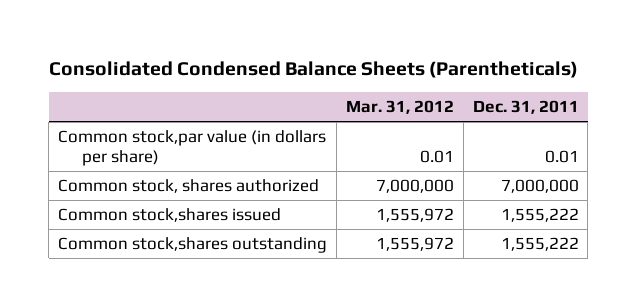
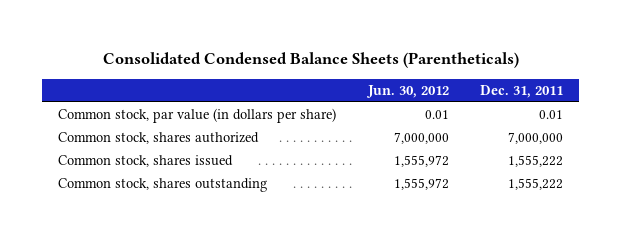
[345,100,454,115] Mar. 31, 2012 -> none
none -> [365,84,449,98] Jun. 30, 2012
[58,130,327,167] Common stock,par value (in dollars per share) -> [57,108,336,124] Common stock, par value (in dollars per share)
[58,208,282,223] Common stock,shares issued -> [57,155,233,168] Common stock, shares issued
[58,237,328,254] Common stock,shares outstanding -> [57,178,267,193] Common stock, shares outstanding

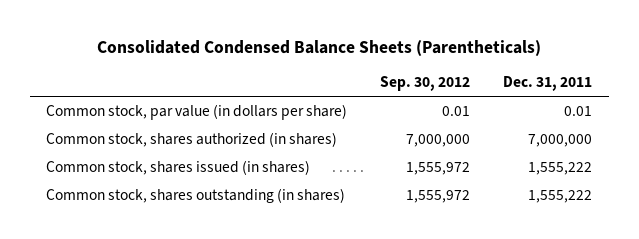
[365,84,449,98] Jun. 30, 2012 -> none
none -> [380,76,471,92] Sep. 30, 2012
[57,132,259,145] Common stock, shares authorized -> [46,131,338,147] Common stock, shares authorized (in shares)
[57,155,233,168] Common stock, shares issued -> [46,159,311,175] Common stock, shares issued (in shares)
[57,178,267,193] Common stock, shares outstanding -> [46,187,346,203] Common stock, shares outstanding (in shares)

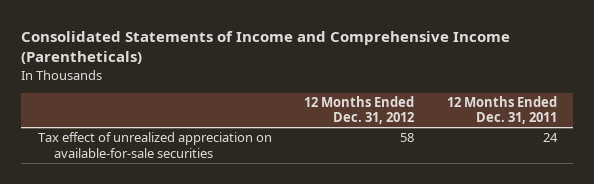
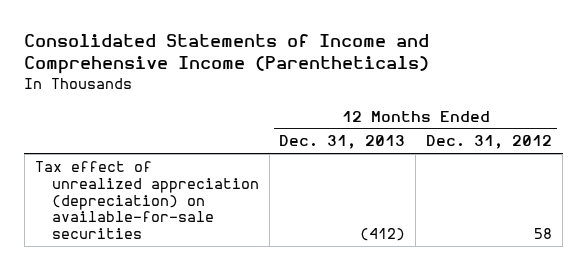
[446,96,557,125] 12 Months Ended Dec. 31, 2011 -> none
none -> [279,135,406,150] Dec. 31, 2013
[37,132,272,158] Tax effect of unrealized appreciation on available-for-sale securities -> [34,160,259,240] Tax effect of unrealized appreciation (depreciation) on available-for-sale securities

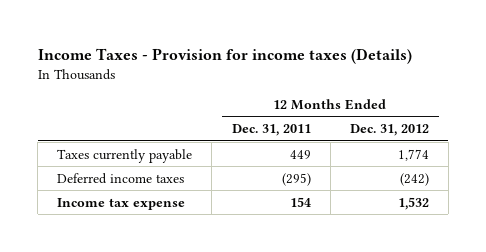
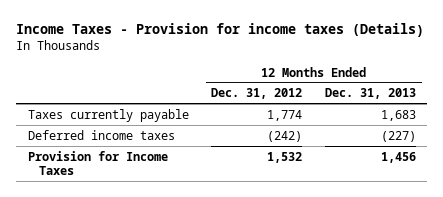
[231,124,311,137] Dec. 31, 2011 -> none
none -> [324,88,416,100] Dec. 31, 2013
[57,197,186,210] Income tax expense -> [27,150,168,176] Provision for Income Taxes

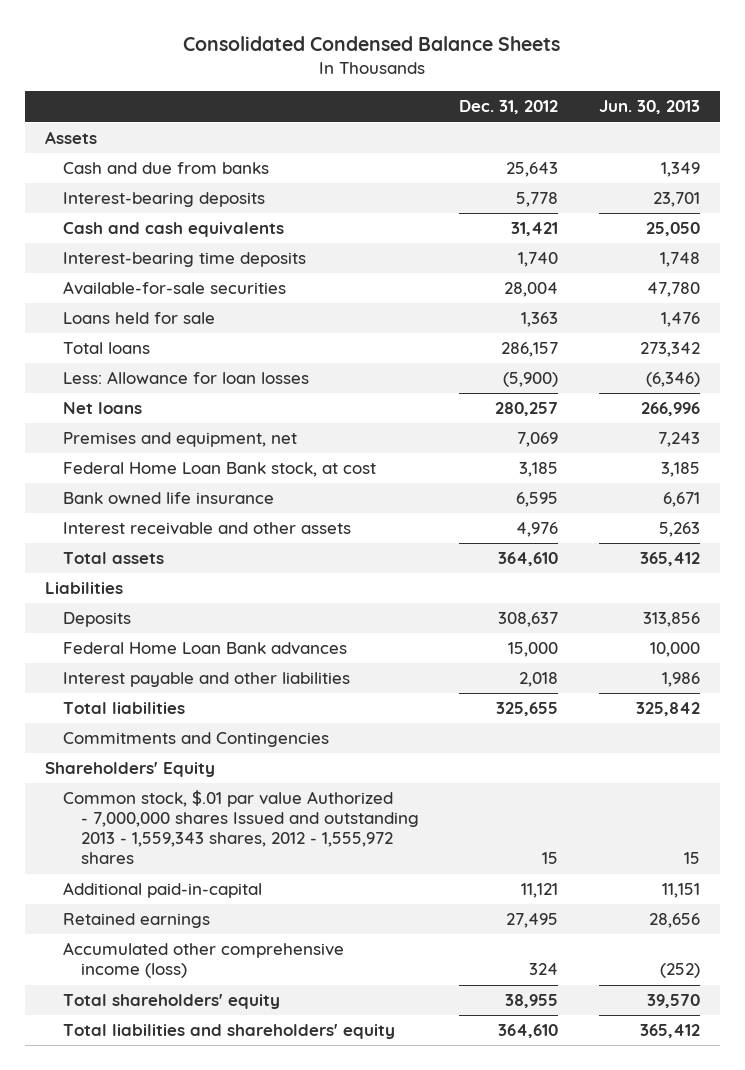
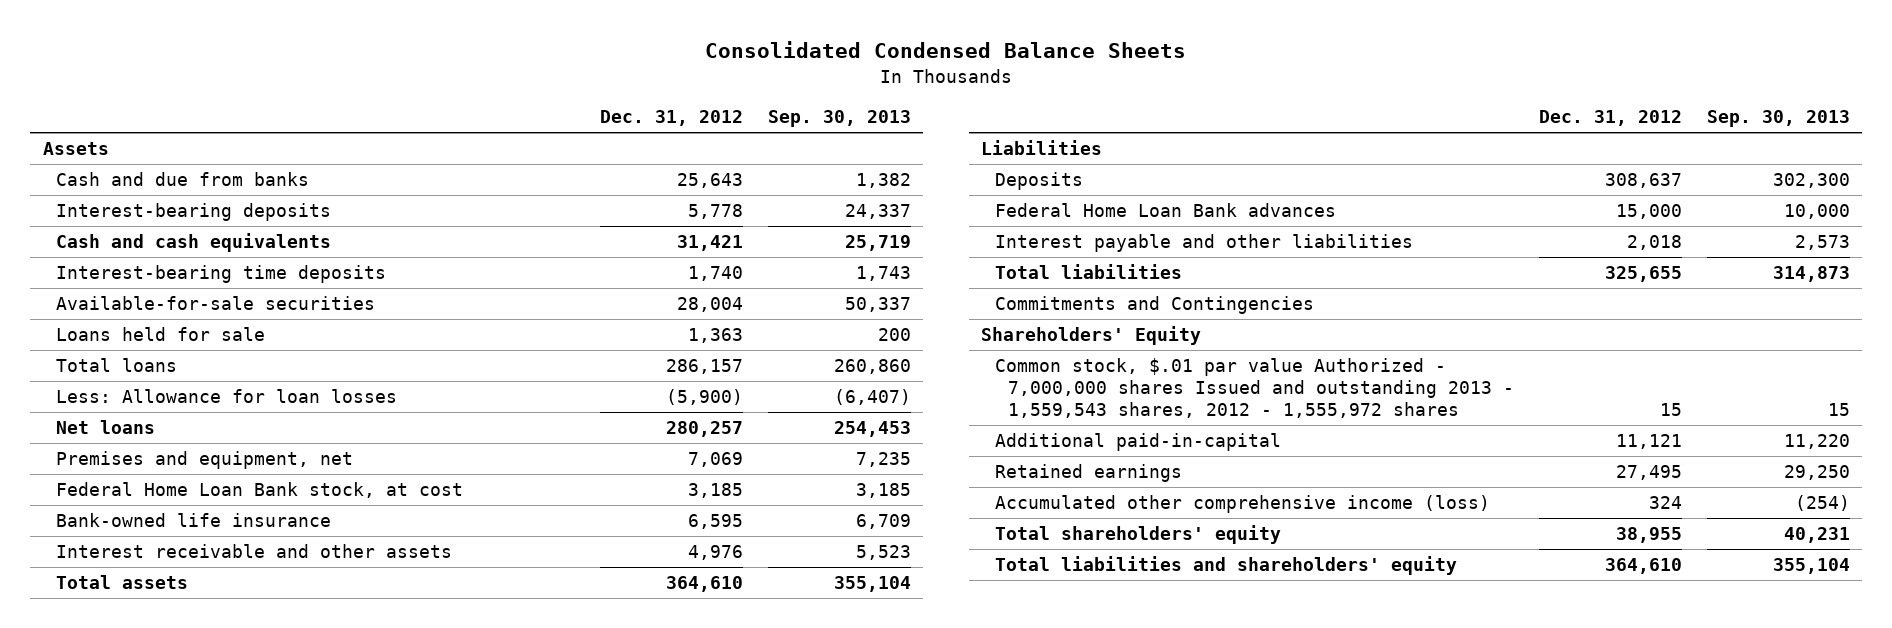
[598,100,700,115] Jun. 30, 2013 -> none
none -> [768,110,912,128] Sep. 30, 2013
[62,492,274,505] Bank owned life insurance -> [56,513,332,528] Bank-owned life insurance
[62,790,419,865] Common stock, $.01 par value Authorized - 7,000,000 shares Issued and outstanding 2013 - 1,559,343 shares, 2012 - 1,555,972 shares -> [994,358,1515,418] Common stock, $.01 par value Authorized - 7,000,000 shares Issued and outstanding 2013 - 1,559,543 shares, 2012 - 1,555,972 shares

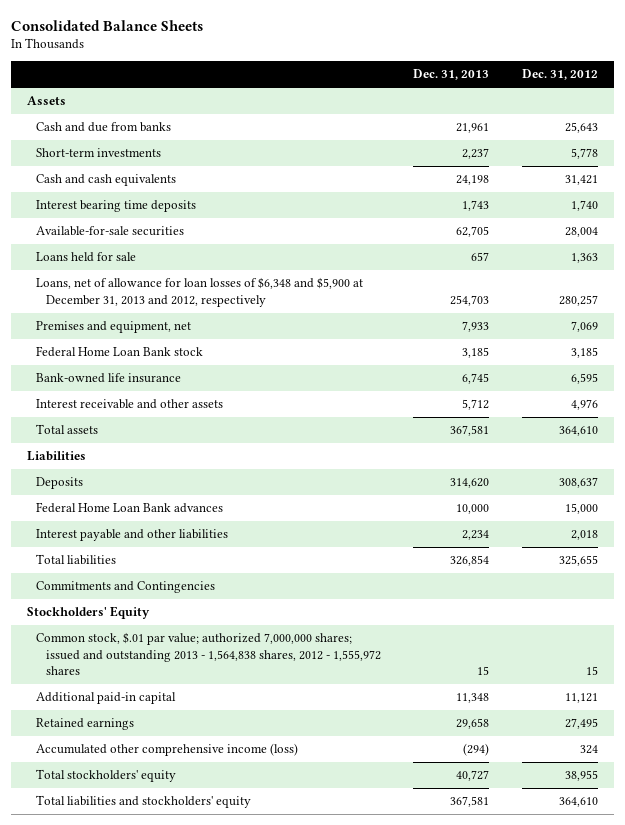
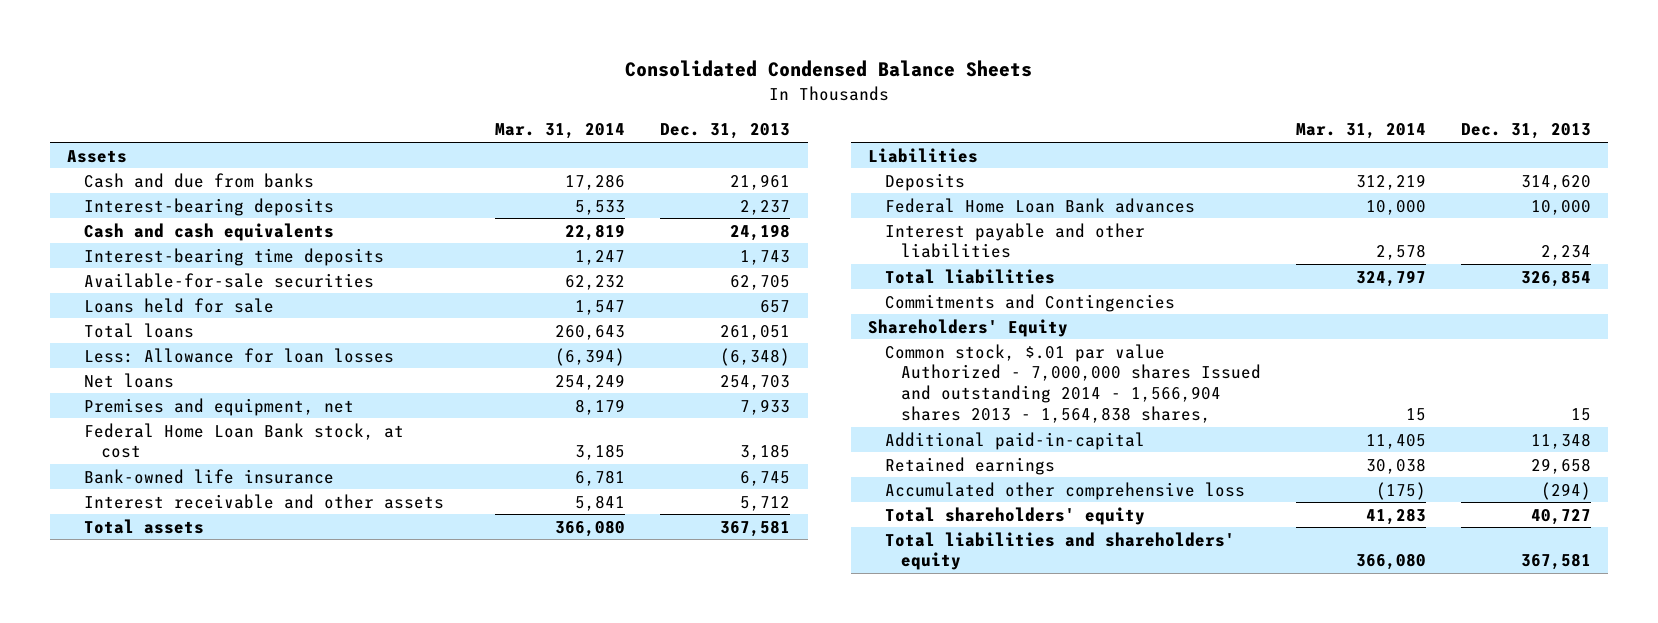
[10,19,203,31] Consolidated Balance Sheets -> [625,60,1033,78] Consolidated Condensed Balance Sheets
[521,69,598,81] Dec. 31, 2012 -> none
none -> [495,123,626,140] Mar. 31, 2014
[36,148,162,158] Short-term investments -> [83,197,334,216] Interest-bearing deposits
[36,200,197,213] Interest bearing time deposits -> [83,247,384,266] Interest-bearing time deposits
none -> [83,322,194,338] Total loans
none -> [83,347,394,363] Less: Allowance for loan losses
[36,277,364,307] Loans, net of allowance for loan losses of $6,348 and $5,900 at December 31, 2013 and 2012, respectively -> [83,372,174,388] Net loans
[36,346,204,358] Federal Home Loan Bank stock -> [83,422,404,459] Federal Home Loan Bank stock, at cost
[26,606,150,620] Stockholders' Equity -> [867,318,1068,337] Shareholders' Equity
[36,632,381,676] Common stock, $.01 par value; authorized 7,000,000 shares; issued and outstanding 2013 - 1,564,838 shares, 2012 - 1,555,972 shares -> [884,343,1262,424] Common stock, $.01 par value Authorized - 7,000,000 shares Issued and outstanding 2014 - 1,566,904 shares 2013 - 1,564,838 shares,
[36,692,177,705] Additional paid-in capital -> [884,431,1145,450] Additional paid-in-capital
[36,743,299,757] Accumulated other comprehensive income (loss) -> [884,481,1245,500] Accumulated other comprehensive loss
[36,769,177,783] Total stockholders' equity -> [884,506,1145,525] Total shareholders' equity
[36,795,252,809] Total liabilities and stockholders' equity -> [884,531,1235,571] Total liabilities and shareholders' equity

